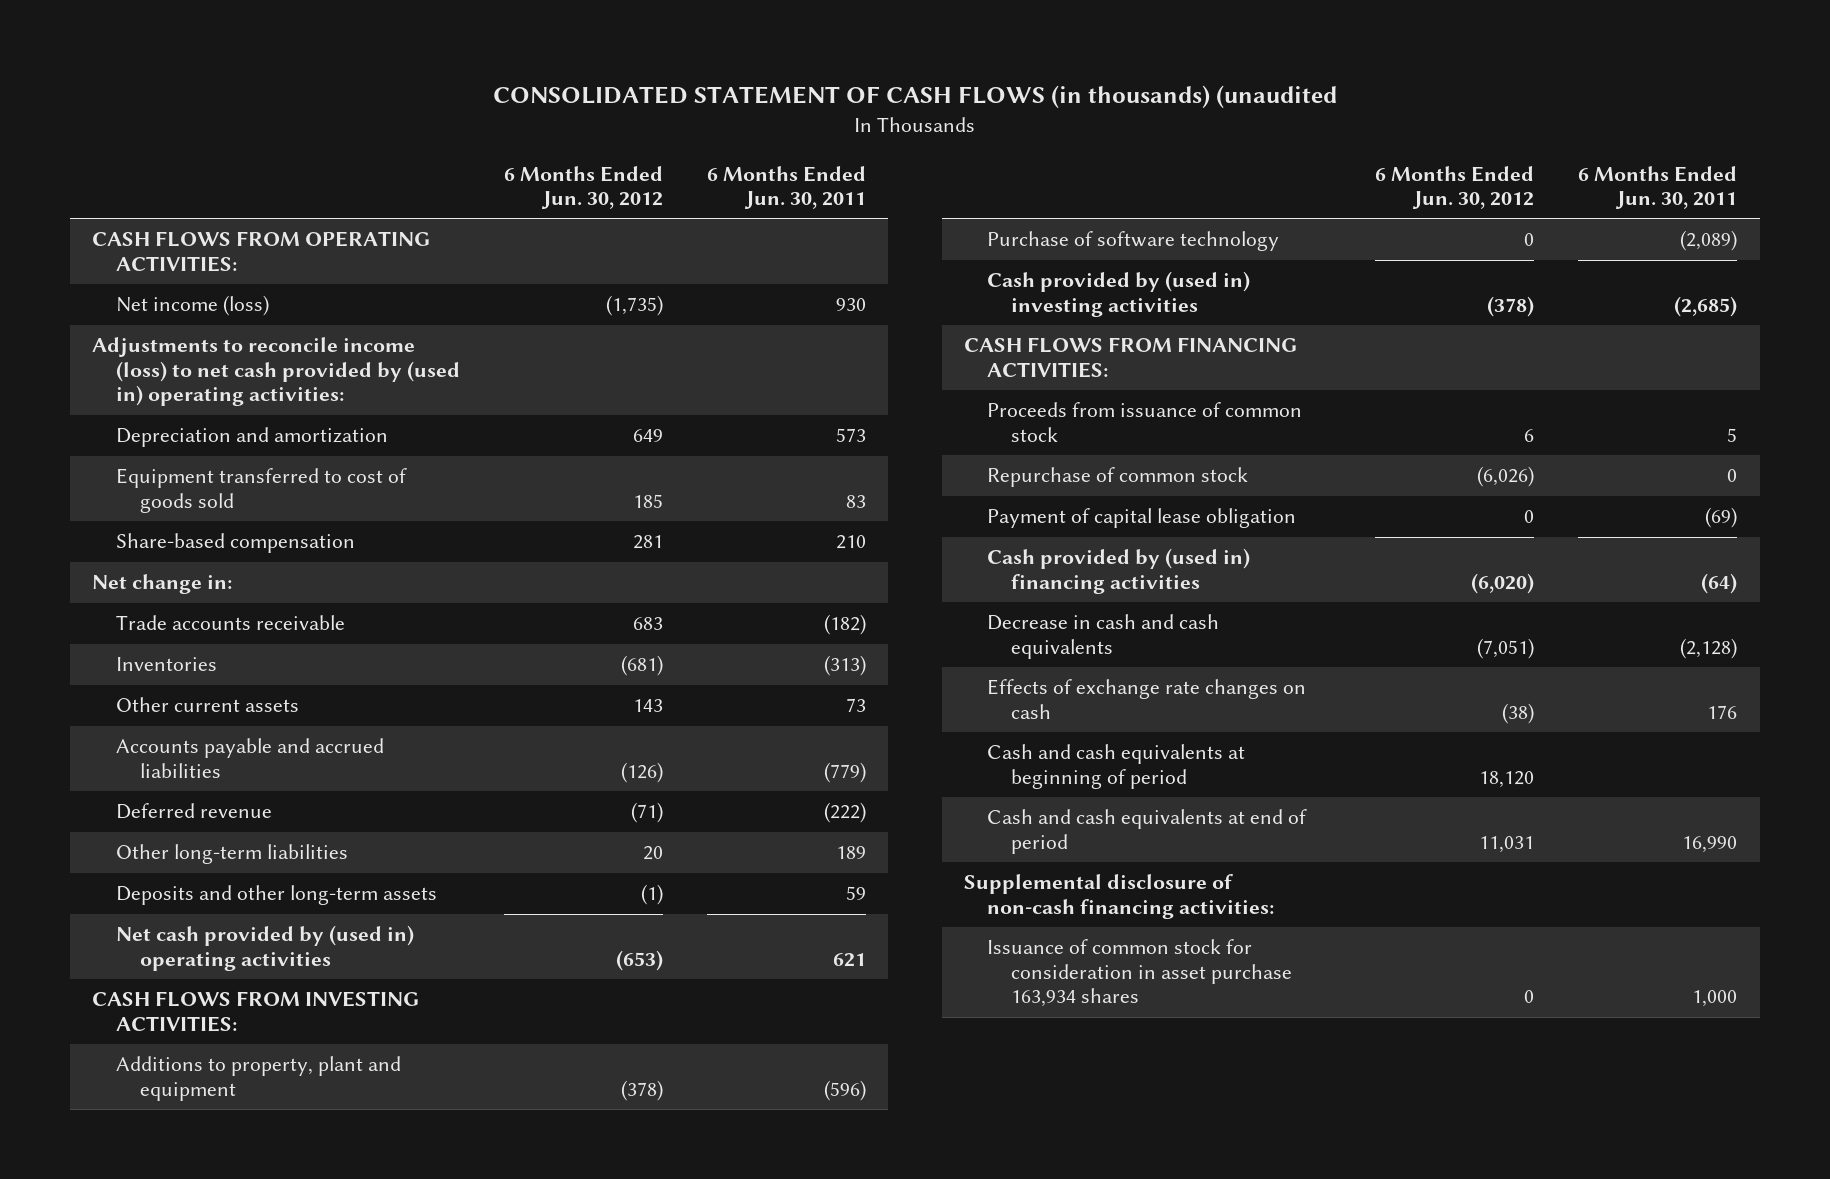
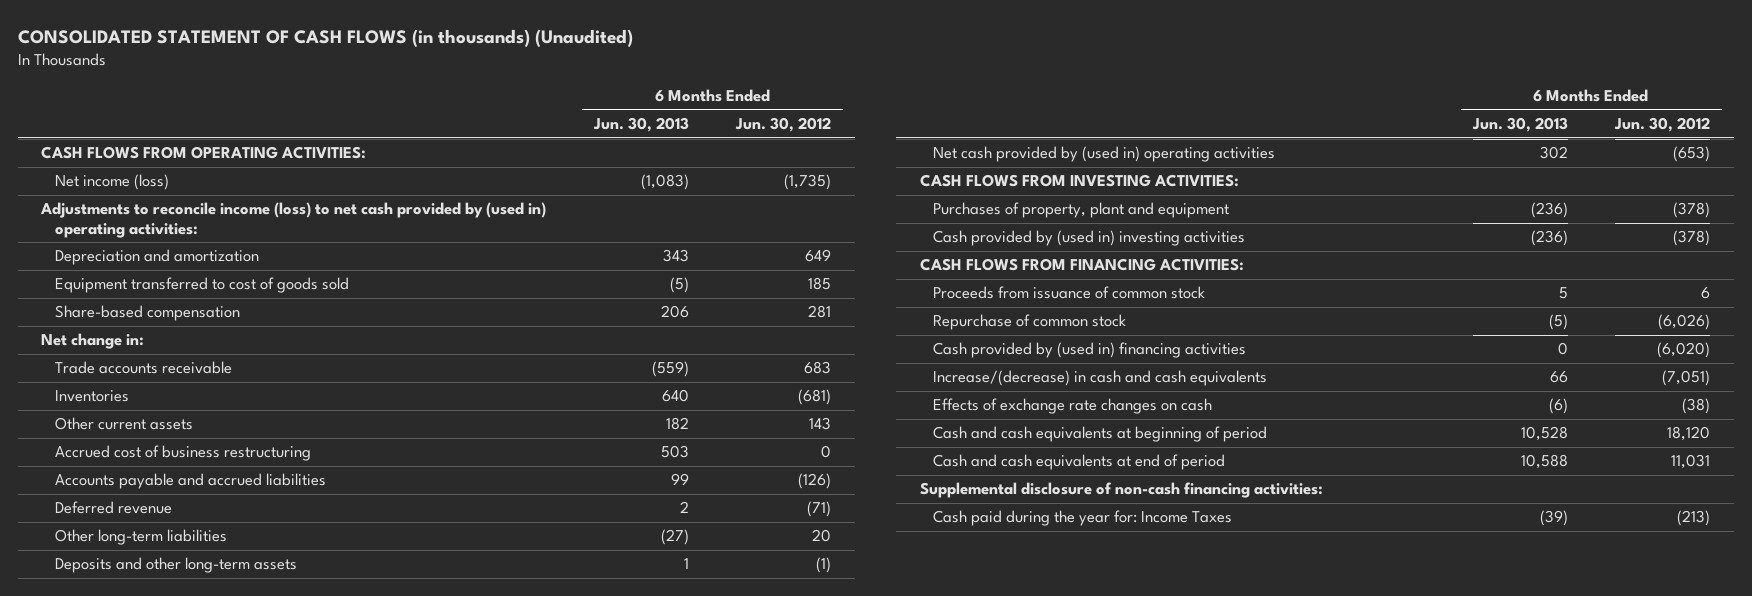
[492,85,1337,109] CONSOLIDATED STATEMENT OF CASH FLOWS (in thousands) (unaudited -> [17,29,633,48] CONSOLIDATED STATEMENT OF CASH FLOWS (in thousands) (Unaudited)
[707,165,867,210] 6 Months Ended Jun. 30, 2011 -> none
none -> [592,117,689,133] Jun. 30, 2013
none -> [54,445,311,462] Accrued cost of business restructuring
[987,231,1280,252] Purchase of software technology -> none
[116,1056,402,1101] Additions to property, plant and equipment -> [933,202,1230,219] Purchases of property, plant and equipment
[987,508,1297,529] Payment of capital lease obligation -> none
[987,614,1220,659] Decrease in cash and cash equivalents -> [933,370,1268,387] Increase/(decrease) in cash and cash equivalents
[987,939,1292,1008] Issuance of common stock for consideration in asset purchase 163,934 shares -> none
none -> [933,510,1233,527] Cash paid during the year for: Income Taxes

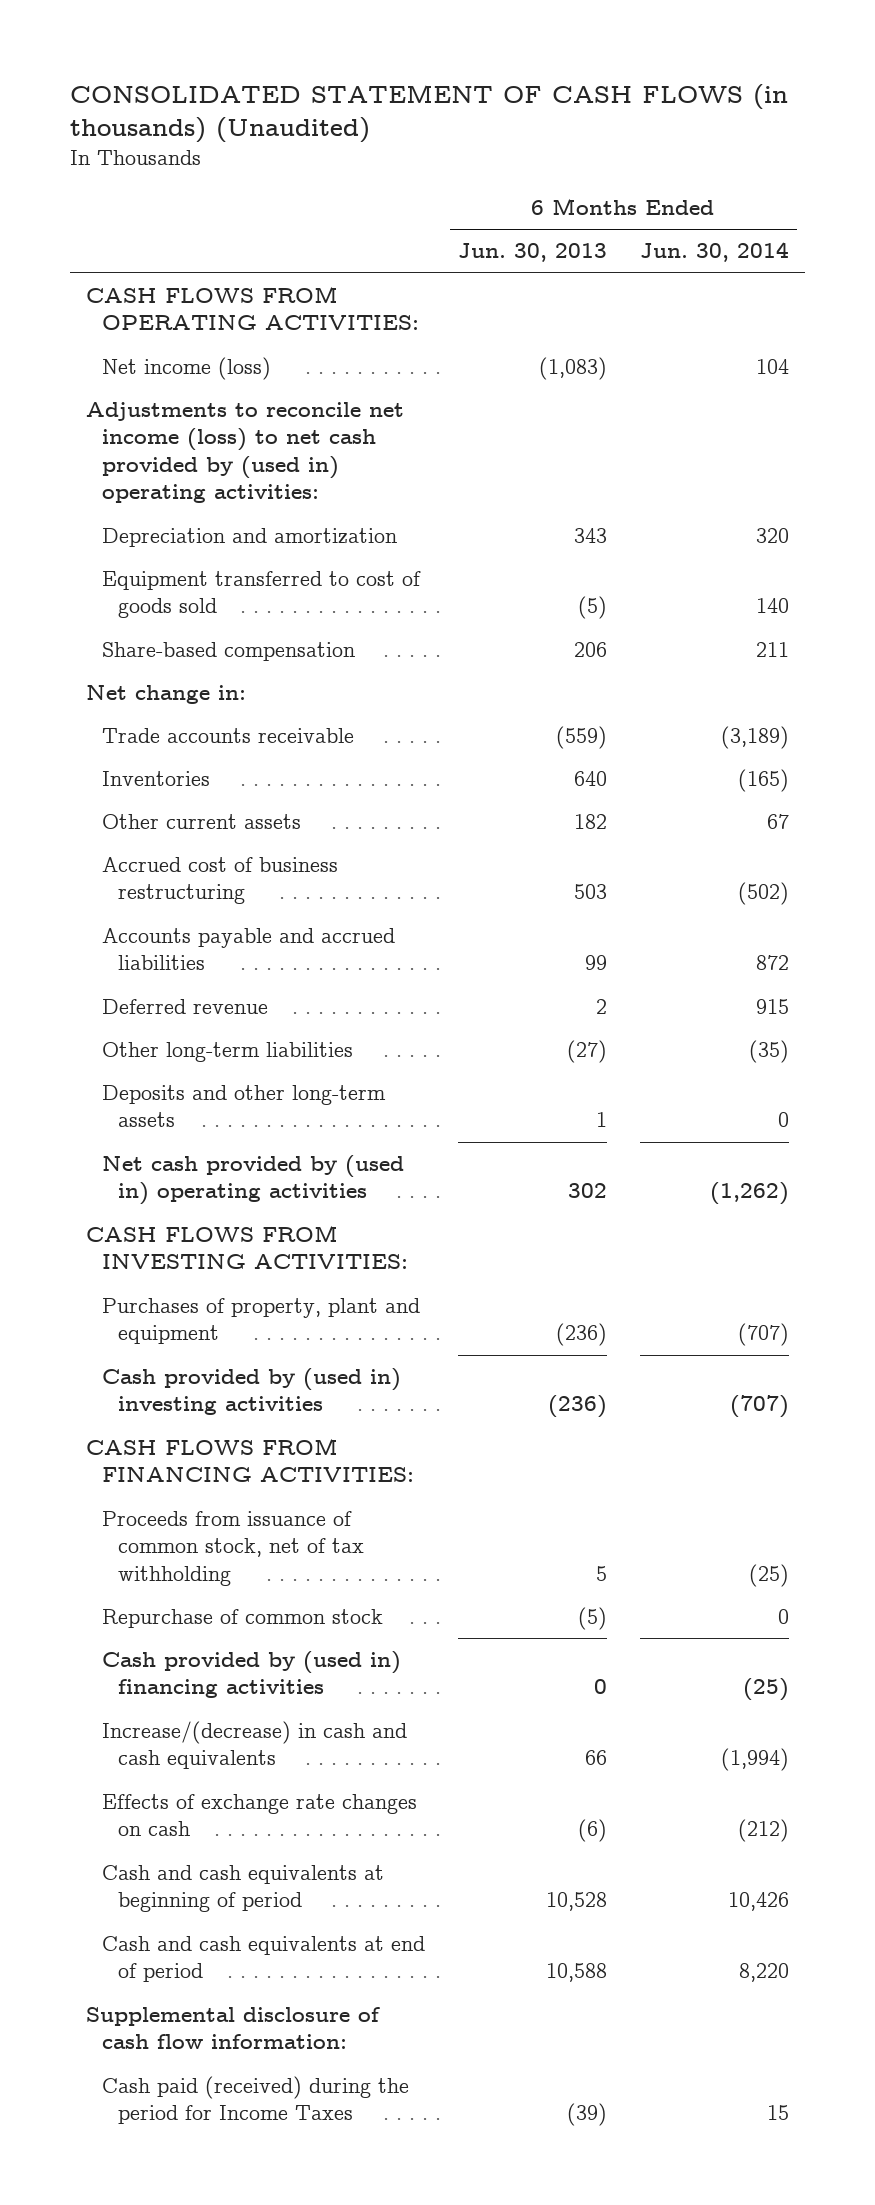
[735,117,832,133] Jun. 30, 2012 -> none
none -> [639,242,789,263] Jun. 30, 2014
[40,202,547,238] Adjustments to reconcile income (loss) to net cash provided by (used in) operating activities: -> [86,401,405,504] Adjustments to reconcile net income (loss) to net cash provided by (used in) operating activities:
[933,286,1206,300] Proceeds from issuance of common stock -> [102,1510,364,1586] Proceeds from issuance of common stock, net of tax withholding
[920,482,1324,499] Supplemental disclosure of non-cash financing activities: -> [86,2006,381,2050] Supplemental disclosure of cash flow information:
[933,510,1233,527] Cash paid during the year for: Income Taxes -> [102,2075,410,2125] Cash paid (received) during the period for Income Taxes

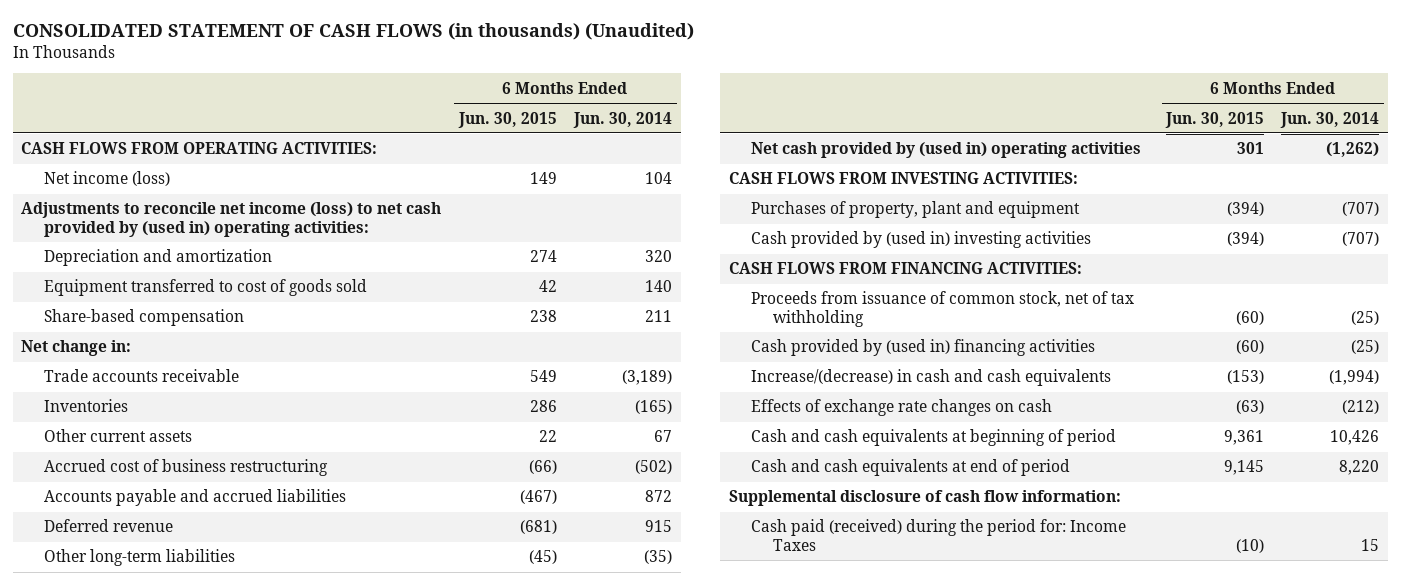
[457,243,607,263] Jun. 30, 2013 -> none
none -> [457,111,557,128] Jun. 30, 2015
[102,1084,387,1128] Deposits and other long-term assets -> none
[102,1608,384,1628] Repurchase of common stock -> none
[102,2075,410,2125] Cash paid (received) during the period for Income Taxes -> [750,519,1126,551] Cash paid (received) during the period for: Income Taxes

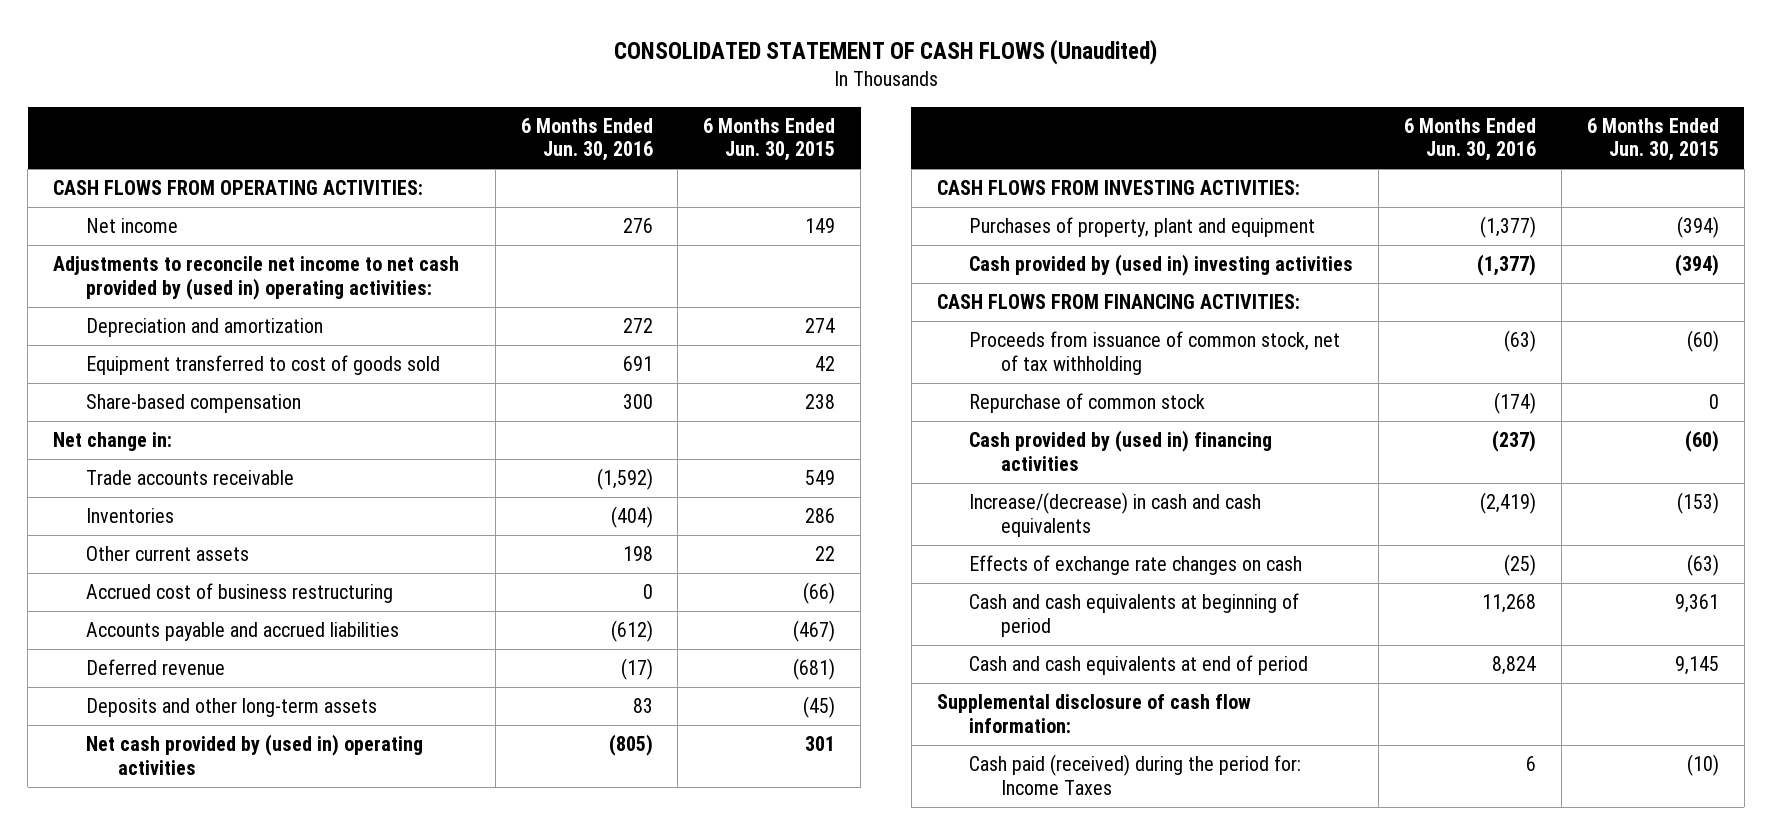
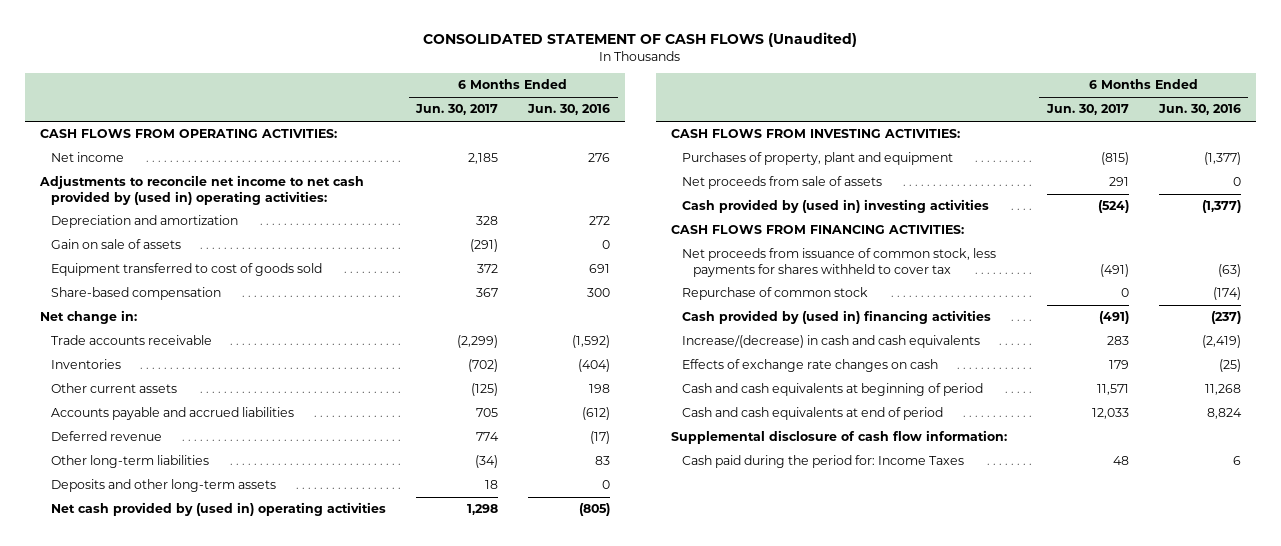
[703,117,836,162] 6 Months Ended Jun. 30, 2015 -> none
none -> [415,104,499,116] Jun. 30, 2017
none -> [51,239,182,250] Gain on sale of assets
[85,583,393,604] Accrued cost of business restructuring -> none
none -> [51,455,210,469] Other long-term liabilities
[632,698,653,714] 83 -> [602,480,611,490] 0
none -> [681,176,882,190] Net proceeds from sale of assets
[968,331,1340,375] Proceeds from issuance of common stock, net of tax withholding -> [681,248,996,277] Net proceeds from issuance of common stock, less payments for shares withheld to cover tax
[968,754,1301,795] Cash paid (received) during the period for: Income Taxes -> [681,455,964,469] Cash paid during the period for: Income Taxes

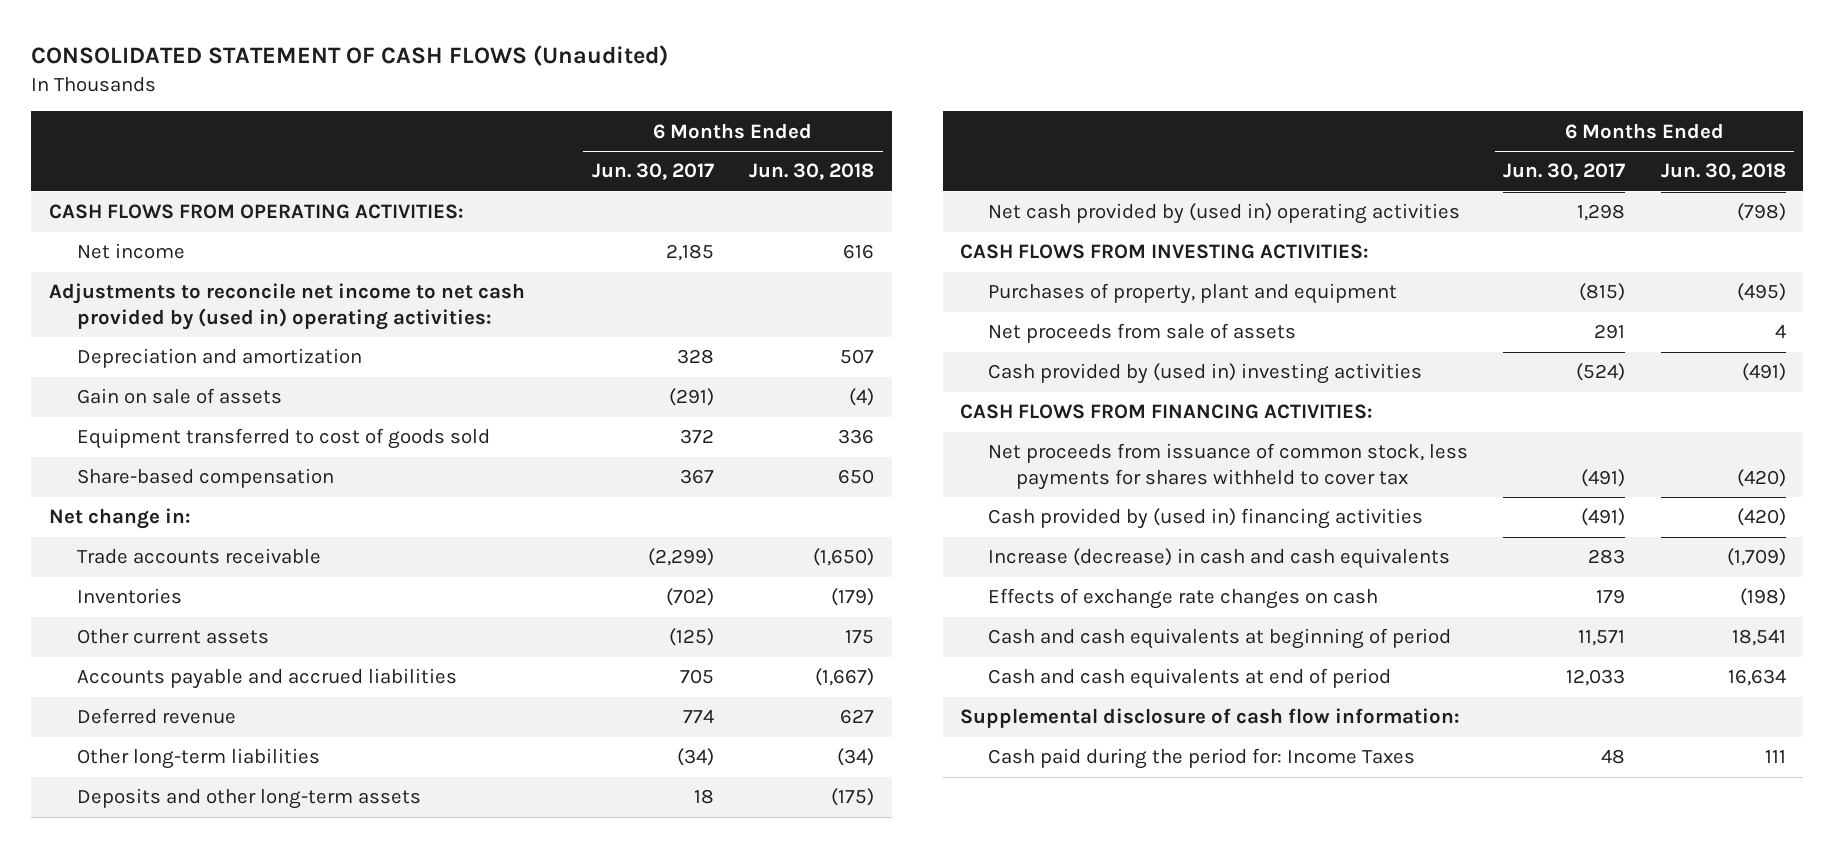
[527,104,611,116] Jun. 30, 2016 -> none
none -> [749,163,875,181] Jun. 30, 2018
[681,287,868,301] Repurchase of common stock -> none
[681,335,980,349] Increase/(decrease) in cash and cash equivalents -> [988,548,1451,570] Increase (decrease) in cash and cash equivalents

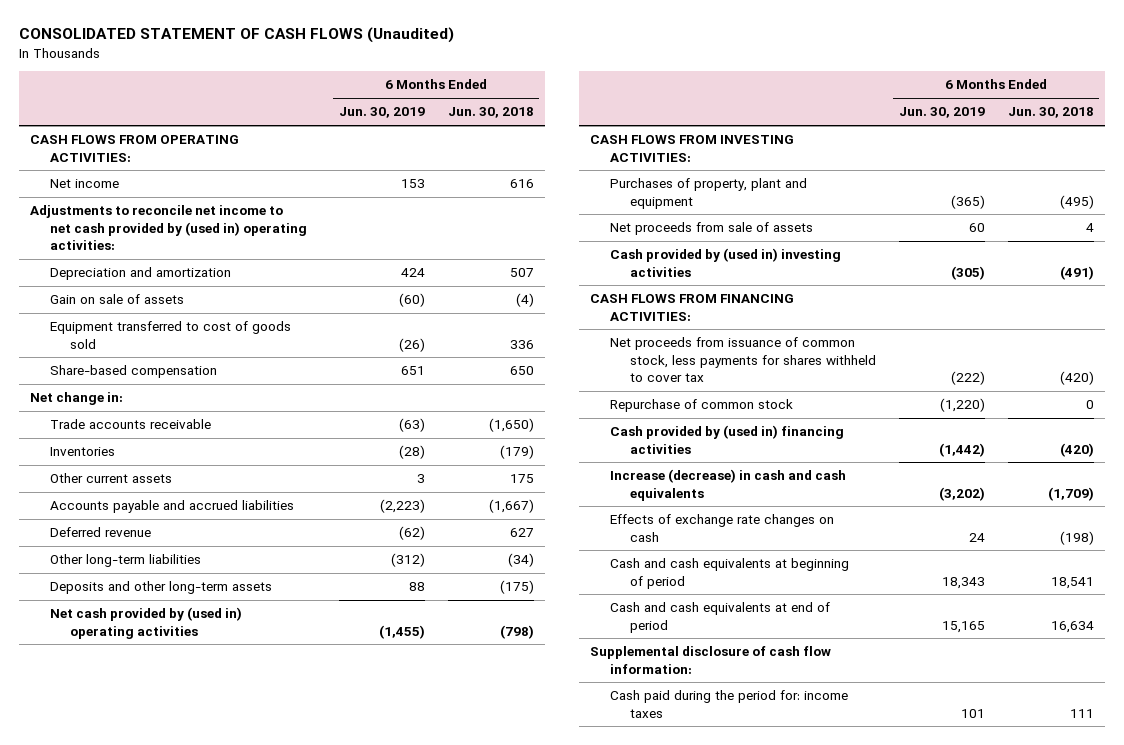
[591,163,714,181] Jun. 30, 2017 -> none
none -> [339,107,426,119] Jun. 30, 2019
none -> [610,399,794,413] Repurchase of common stock
[988,748,1416,770] Cash paid during the period for: Income Taxes -> [610,690,849,718] Cash paid during the period for: income taxes

